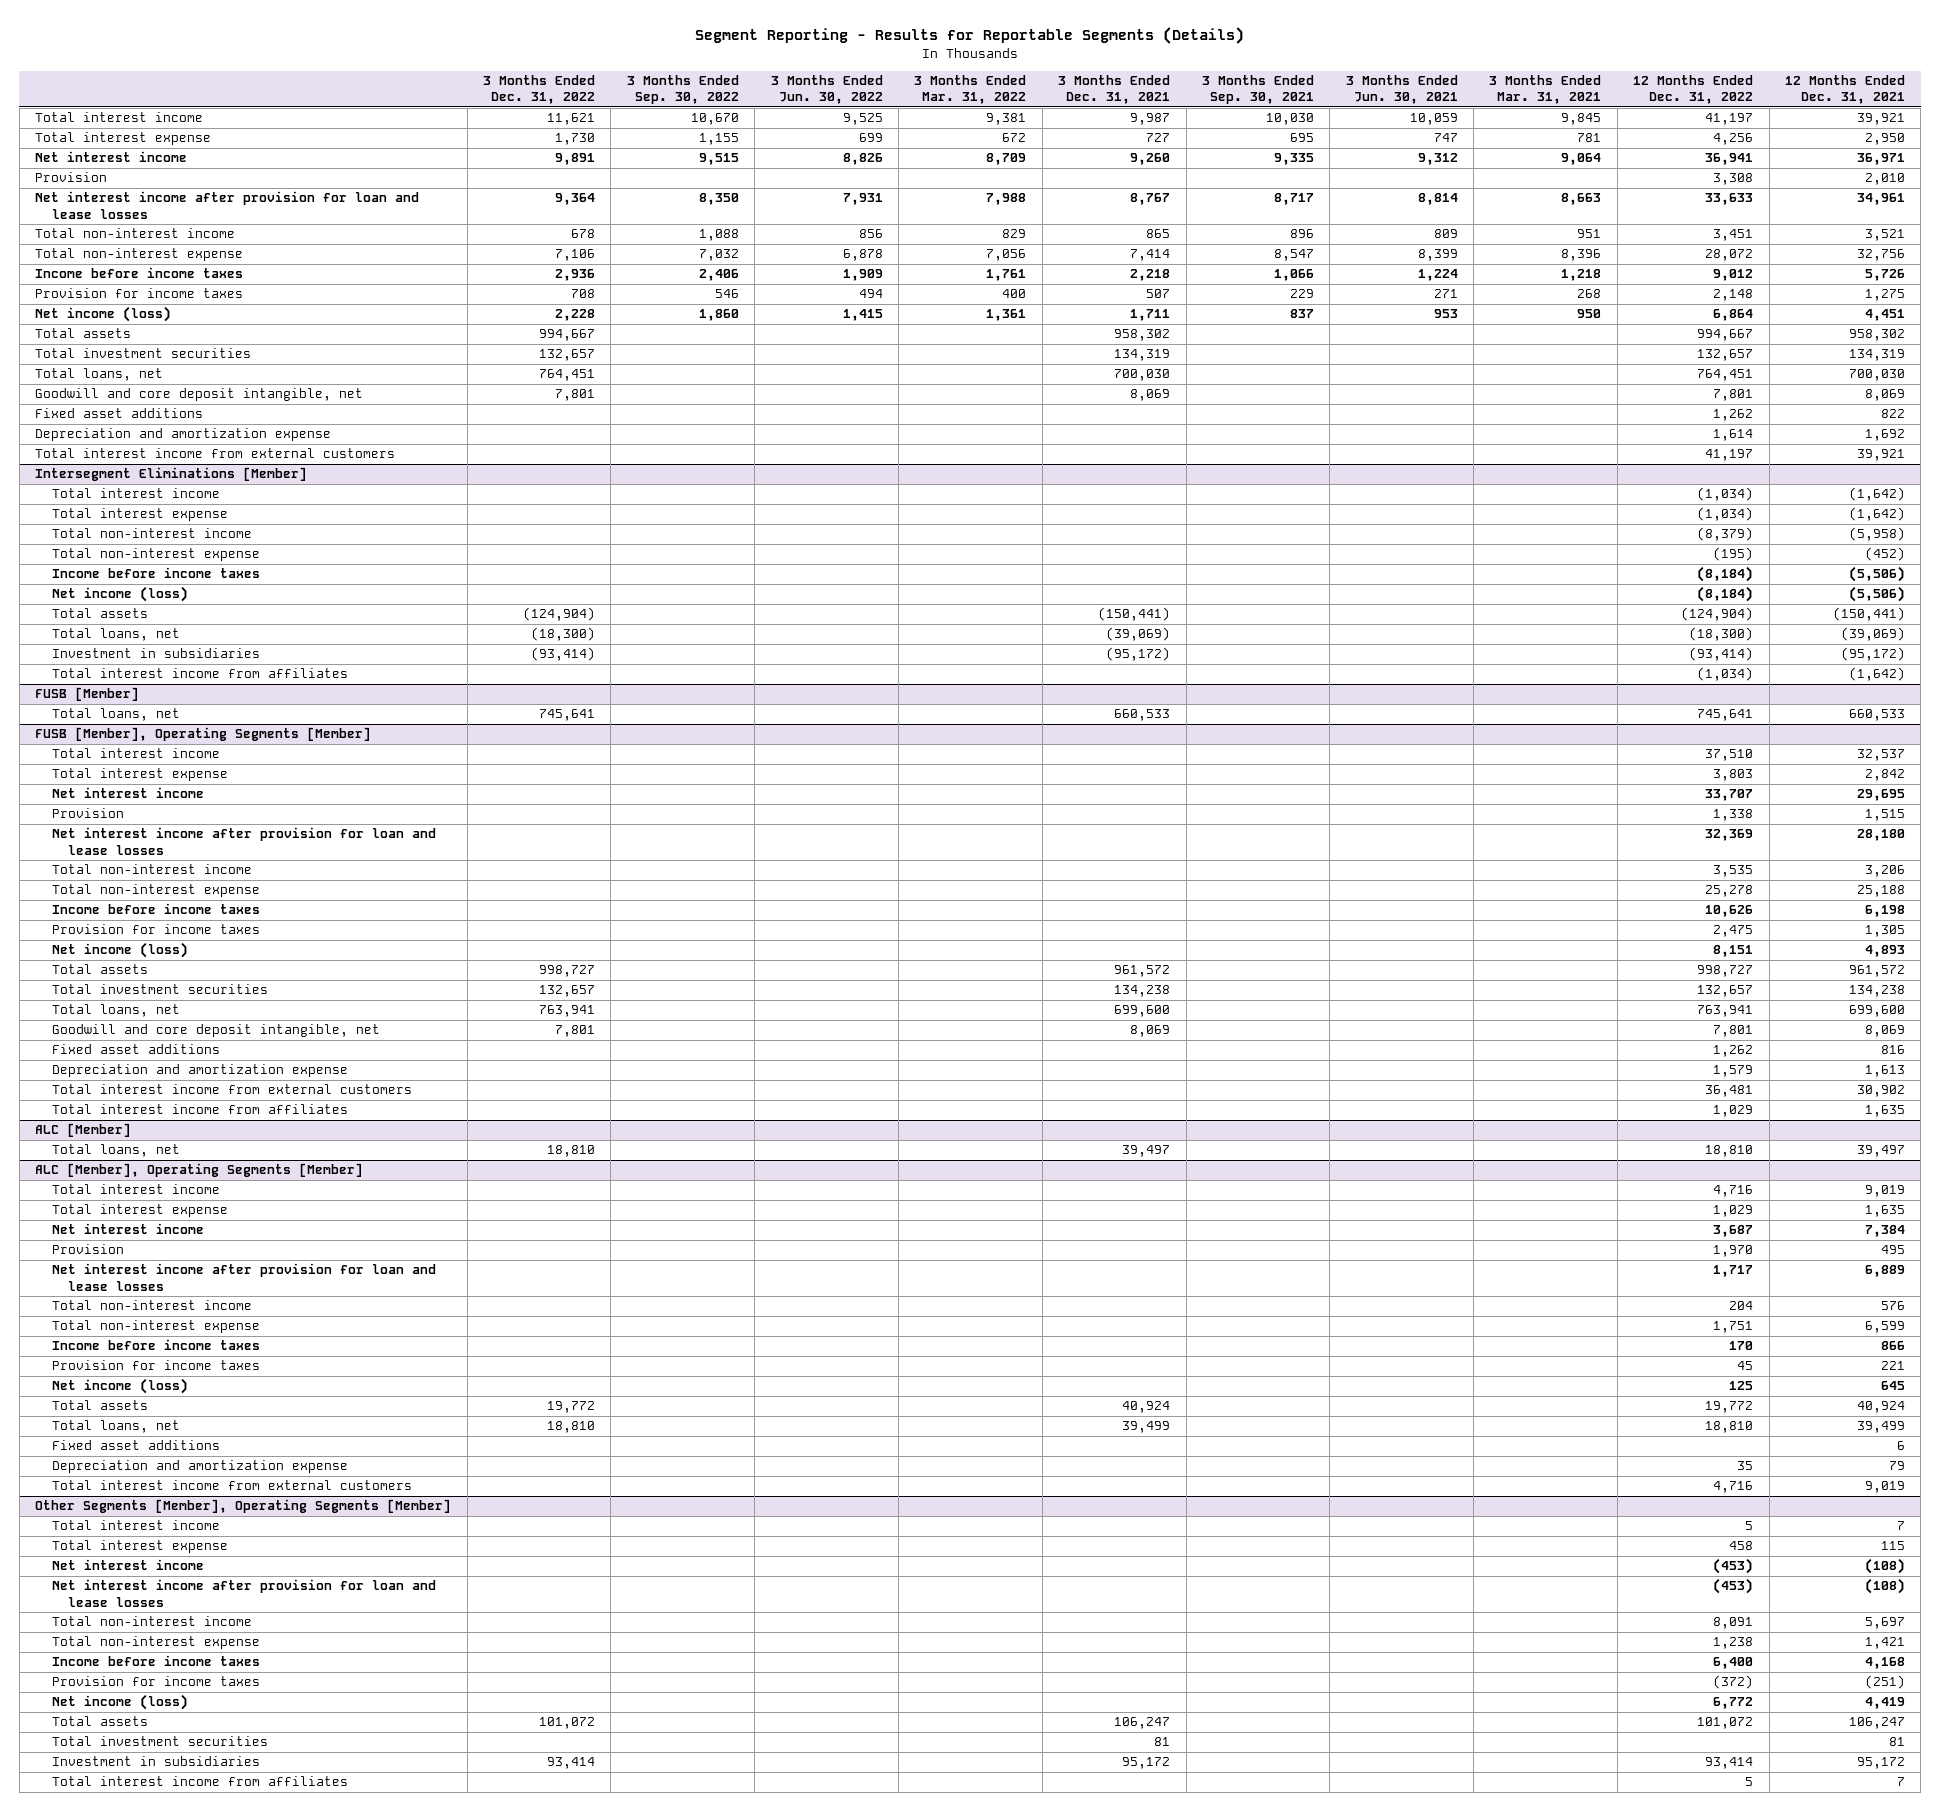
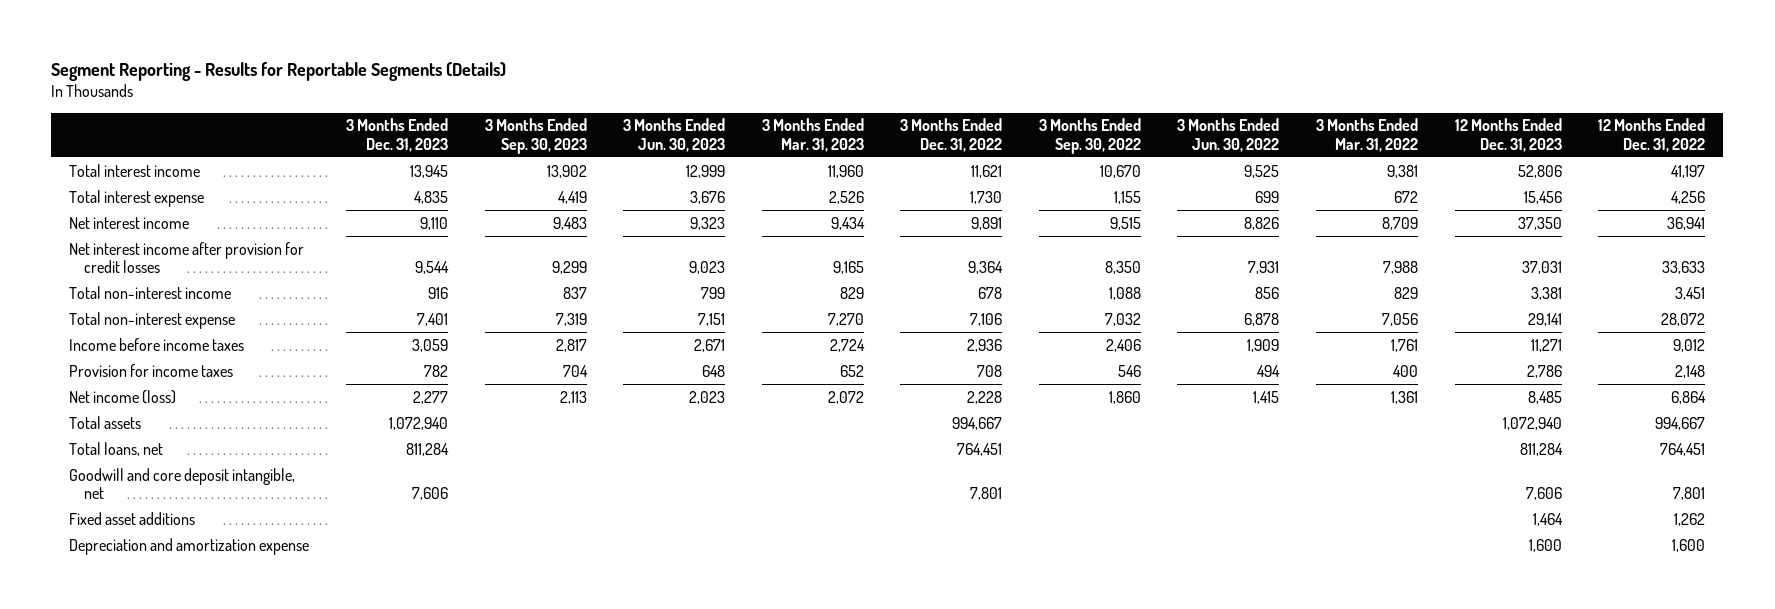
[1058,75,1171,105] 3 Months Ended Dec. 31, 2021 -> none
[1201,75,1314,105] 3 Months Ended Sep. 30, 2021 -> none
[1345,75,1458,105] 3 Months Ended Jun. 30, 2021 -> none
[1489,75,1602,105] 3 Months Ended Mar. 31, 2021 -> none
[1784,75,1905,105] 12 Months Ended Dec. 31, 2021 -> none
none -> [346,118,449,152] 3 Months Ended Dec. 31, 2023
none -> [484,118,587,154] 3 Months Ended Sep. 30, 2023
none -> [623,118,726,152] 3 Months Ended Jun. 30, 2023
none -> [761,118,864,152] 3 Months Ended Mar. 31, 2023
none -> [1454,118,1562,152] 12 Months Ended Dec. 31, 2023
[35,172,108,183] Provision -> none
[35,191,420,219] Net interest income after provision for loan and lease losses -> [69,241,305,273] Net interest income after provision for credit losses
[35,348,252,359] Total investment securities -> none
[35,448,396,459] Total interest income from external customers -> none
[35,467,308,482] Intersegment Eliminations [Member] -> none
[51,488,220,499] Total interest income -> none
[51,508,228,522] Total interest expense -> none
[51,528,252,539] Total non-interest income -> none
[51,548,260,562] Total non-interest expense -> none
[51,567,260,579] Income before income taxes -> none
[51,586,188,603] Net income (loss) -> none
[51,608,148,619] Total assets -> none
[51,628,180,642] Total loans, net -> none
[51,648,260,659] Investment in subsidiaries -> none
[51,668,348,679] Total interest income from affiliates -> none
[35,687,140,702] FUSB [Member] -> none
[51,708,180,722] Total loans, net -> none
[35,727,372,742] FUSB [Member], Operating Segments [Member] -> none
[51,748,220,759] Total interest income -> none
[51,768,228,782] Total interest expense -> none
[51,787,204,799] Net interest income -> none
[51,808,124,819] Provision -> none
[51,827,436,855] Net interest income after provision for loan and lease losses -> none
[51,864,252,875] Total non-interest income -> none
[51,884,260,898] Total non-interest expense -> none
[51,903,260,915] Income before income taxes -> none
[51,924,260,935] Provision for income taxes -> none
[51,942,188,959] Net income (loss) -> none
[51,964,148,975] Total assets -> none
[51,984,268,995] Total investment securities -> none
[51,1004,180,1018] Total loans, net -> none
[51,1024,380,1038] Goodwill and core deposit intangible, net -> none
[51,1044,220,1055] Fixed asset additions -> none
[51,1064,348,1078] Depreciation and amortization expense -> none
[51,1084,412,1095] Total interest income from external customers -> none
[51,1104,348,1115] Total interest income from affiliates -> none
[35,1123,132,1138] ALC [Member] -> none
[51,1144,180,1158] Total loans, net -> none
[35,1163,364,1178] ALC [Member], Operating Segments [Member] -> none
[51,1184,220,1195] Total interest income -> none
[51,1204,228,1218] Total interest expense -> none
[51,1223,204,1235] Net interest income -> none
[51,1244,124,1255] Provision -> none
[51,1263,436,1291] Net interest income after provision for loan and lease losses -> none
[51,1300,252,1311] Total non-interest income -> none
[51,1320,260,1334] Total non-interest expense -> none
[51,1339,260,1351] Income before income taxes -> none
[51,1360,260,1371] Provision for income taxes -> none
[51,1378,188,1395] Net income (loss) -> none
[51,1400,148,1411] Total assets -> none
[51,1420,180,1434] Total loans, net -> none
[51,1440,220,1451] Fixed asset additions -> none
[51,1460,348,1474] Depreciation and amortization expense -> none
[51,1480,412,1491] Total interest income from external customers -> none
[35,1499,452,1514] Other Segments [Member], Operating Segments [Member] -> none
[51,1520,220,1531] Total interest income -> none
[51,1540,228,1554] Total interest expense -> none
[51,1559,204,1571] Net interest income -> none
[51,1579,436,1607] Net interest income after provision for loan and lease losses -> none
[51,1616,252,1627] Total non-interest income -> none
[51,1636,260,1650] Total non-interest expense -> none
[51,1655,260,1667] Income before income taxes -> none
[51,1676,260,1687] Provision for income taxes -> none
[51,1694,188,1711] Net income (loss) -> none
[51,1716,148,1727] Total assets -> none
[51,1736,268,1747] Total investment securities -> none
[51,1756,260,1767] Investment in subsidiaries -> none
[51,1776,348,1787] Total interest income from affiliates -> none
[1713,429,1754,442] 1,614 -> [1672,538,1706,552] 1,600

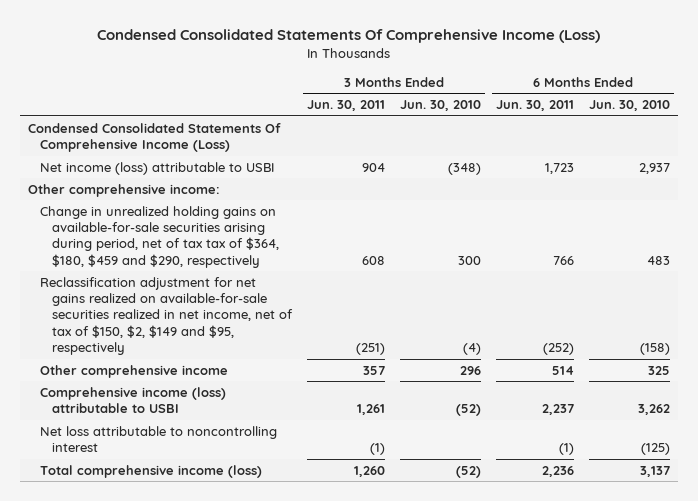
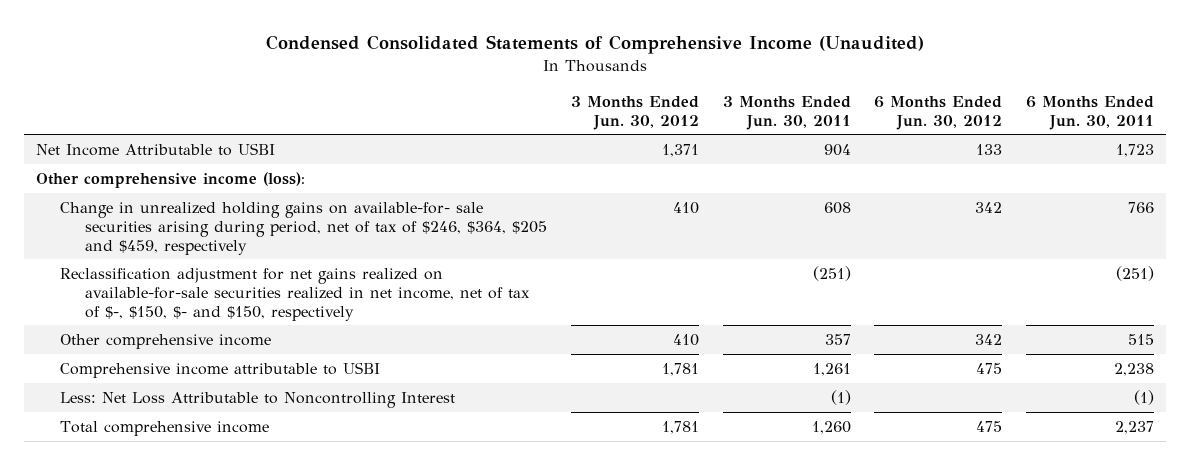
[96,29,600,44] Condensed Consolidated Statements Of Comprehensive Income (Loss) -> [265,34,924,54] Condensed Consolidated Statements of Comprehensive Income (Unaudited)
[400,100,482,112] Jun. 30, 2010 -> none
[589,100,671,112] Jun. 30, 2010 -> none
none -> [570,95,699,130] 3 Months Ended Jun. 30, 2012
none -> [874,95,1003,130] 6 Months Ended Jun. 30, 2012
[27,122,281,153] Condensed Consolidated Statements Of Comprehensive Income (Loss) -> none
[39,161,274,175] Net income (loss) attributable to USBI -> [35,142,275,156] Net Income Attributable to USBI
[27,183,220,197] Other comprehensive income: -> [35,171,305,188] Other comprehensive income (loss):
[39,205,279,268] Change in unrealized holding gains on available-for-sale securities arising during period, net of tax tax of $364, $180, $459 and $290, respectively -> [60,201,548,255] Change in unrealized holding gains on available-for- sale securities arising during period, net of tax of $246, $364, $205 and $459, respectively
[39,276,293,356] Reclassification adjustment for net gains realized on available-for-sale securities realized in net income, net of tax of $150, $2, $149 and $95, respectively -> [60,267,531,321] Reclassification adjustment for net gains realized on available-for-sale securities realized in net income, net of tax of $-, $150, $- and $150, respectively
[543,343,575,356] (252) -> [1115,265,1154,281] (251)
[552,365,575,375] 514 -> [1127,333,1154,345] 515
[39,386,226,414] Comprehensive income (loss) attributable to USBI -> [60,361,381,378] Comprehensive income attributable to USBI
[542,404,575,416] 2,237 -> [1113,362,1154,376] 2,238
[39,425,277,453] Net loss attributable to noncontrolling interest -> [60,391,456,408] Less: Net Loss Attributable to Noncontrolling Interest
[39,464,262,478] Total comprehensive income (loss) -> [60,420,270,436] Total comprehensive income
[542,465,575,477] 2,236 -> [1114,420,1154,434] 2,237

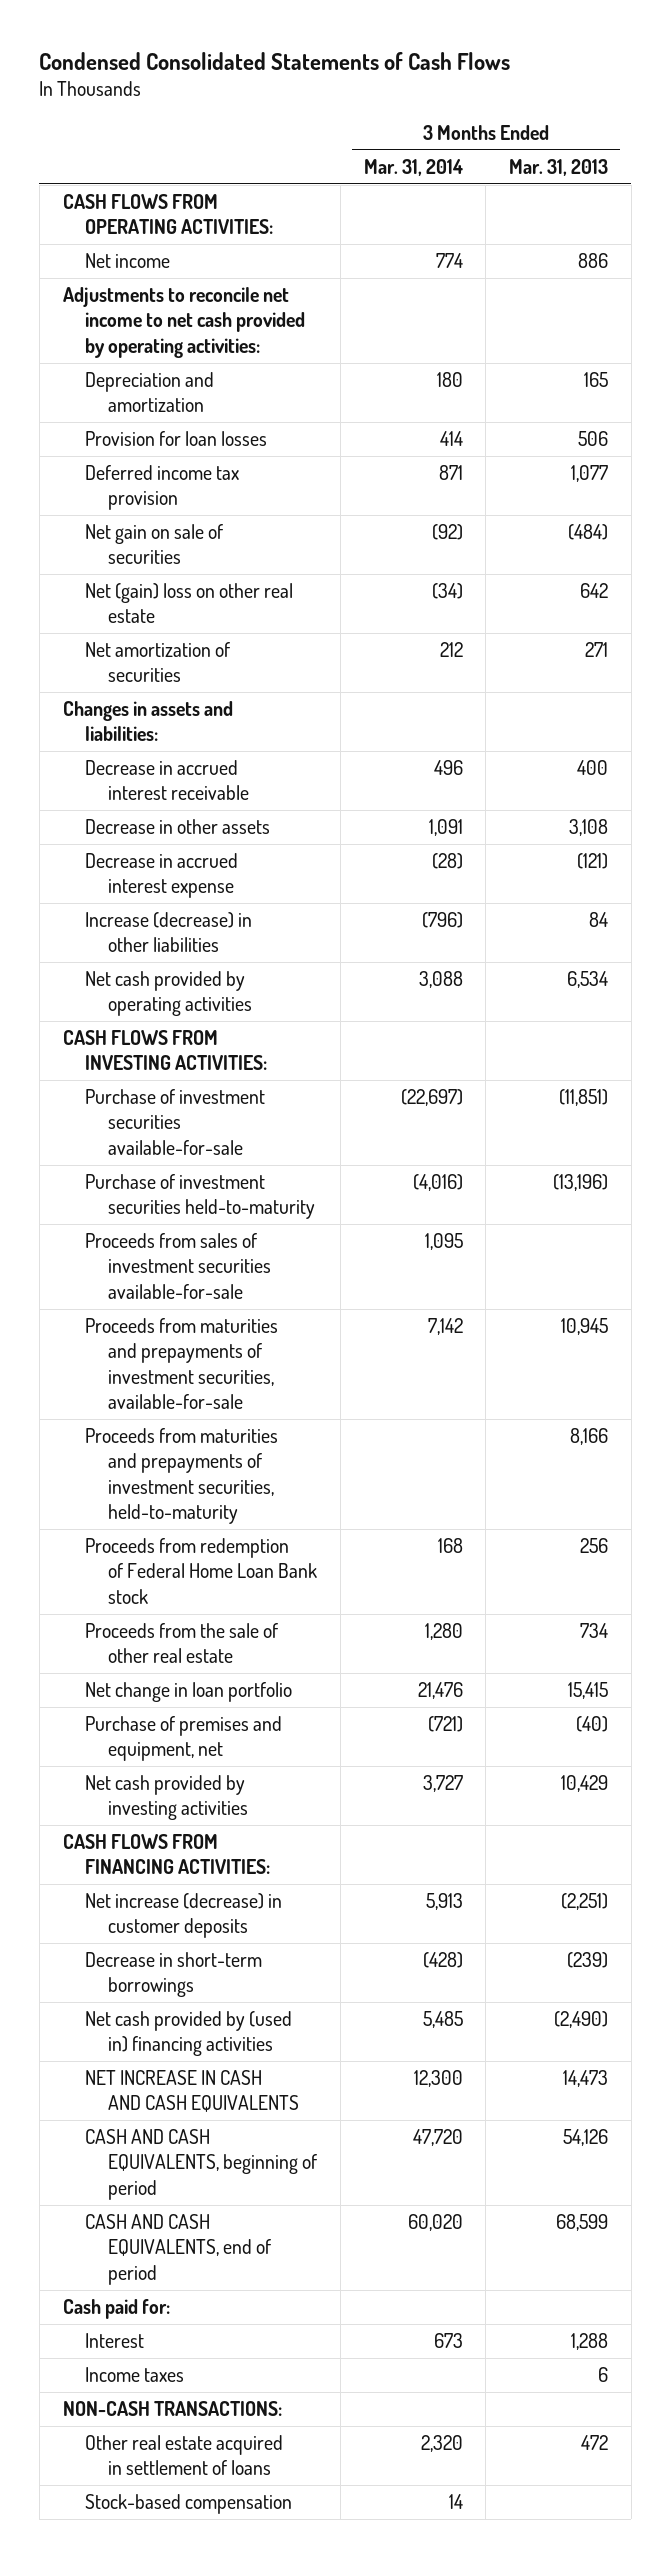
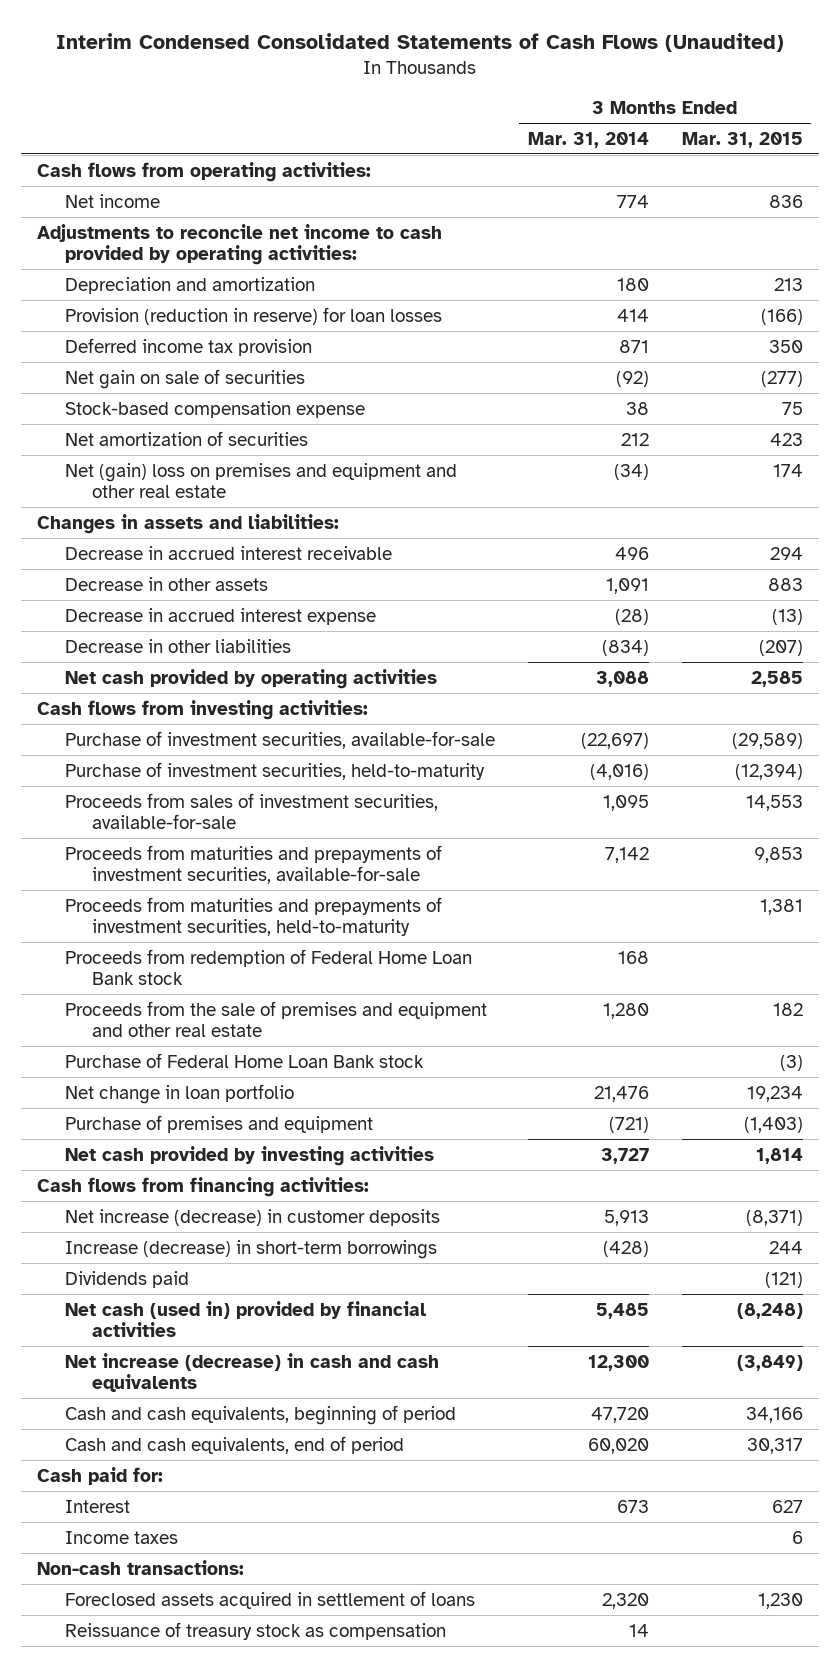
[39,51,511,70] Condensed Consolidated Statements of Cash Flows -> [56,33,785,53] Interim Condensed Consolidated Statements of Cash Flows (Unaudited)
[509,158,609,176] Mar. 31, 2013 -> none
none -> [681,131,803,148] Mar. 31, 2015
[62,194,274,235] CASH FLOWS FROM OPERATING ACTIVITIES: -> [37,161,372,182] Cash flows from operating activities:
[62,287,306,358] Adjustments to reconcile net income to net cash provided by operating activities: -> [37,223,443,266] Adjustments to reconcile net income to cash provided by operating activities:
[85,431,268,447] Provision for loan losses -> [64,306,442,325] Provision (reduction in reserve) for loan losses
[85,583,294,624] Net (gain) loss on other real estate -> none
none -> [64,400,365,418] Stock-based compensation expense
none -> [64,462,457,499] Net (gain) loss on premises and equipment and other real estate
[85,912,253,953] Increase (decrease) in other liabilities -> [64,638,291,653] Decrease in other liabilities
[421,912,463,929] (796) -> [601,639,649,656] (834)
[62,1030,268,1071] CASH FLOWS FROM INVESTING ACTIVITIES: -> [37,699,369,720] Cash flows from investing activities:
[85,1089,266,1155] Purchase of investment securities available-for-sale -> [64,730,495,749] Purchase of investment securities, available-for-sale
[85,1174,316,1220] Purchase of investment securities held-to-maturity -> [64,761,485,780] Purchase of investment securities, held-to-maturity
[85,1233,272,1299] Proceeds from sales of investment securities available-for-sale -> [64,792,438,830] Proceeds from sales of investment securities, available-for-sale
[85,1623,279,1664] Proceeds from the sale of other real estate -> [64,1000,487,1038] Proceeds from the sale of premises and equipment and other real estate
none -> [64,1052,424,1068] Purchase of Federal Home Loan Bank stock
[85,1716,283,1762] Purchase of premises and equipment, net -> [64,1114,373,1133] Purchase of premises and equipment
[62,1834,271,1875] CASH FLOWS FROM FINANCING ACTIVITIES: -> [37,1176,370,1197] Cash flows from financing activities:
[85,1952,263,1998] Decrease in short-term borrowings -> [64,1239,437,1259] Increase (decrease) in short-term borrowings
none -> [64,1270,189,1288] Dividends paid
[85,2011,293,2057] Net cash provided by (used in) financing activities -> [64,1300,426,1338] Net cash (used in) provided by financial activities
[85,2070,300,2113] NET INCREASE IN CASH AND CASH EQUIVALENTS -> [64,1352,439,1393] Net increase (decrease) in cash and cash equivalents
[85,2129,318,2200] CASH AND CASH EQUIVALENTS, beginning of period -> [64,1404,456,1425] Cash and cash equivalents, beginning of period
[85,2214,272,2285] CASH AND CASH EQUIVALENTS, end of period -> [64,1435,404,1454] Cash and cash equivalents, end of period
[85,2494,293,2515] Stock-based compensation -> none
[62,2401,282,2417] NON-CASH TRANSACTIONS: -> [37,1559,245,1575] Non-cash transactions:
[85,2435,284,2476] Other real estate acquired in settlement of loans -> [64,1590,475,1609] Foreclosed assets acquired in settlement of loans
none -> [64,1621,446,1640] Reissuance of treasury stock as compensation

